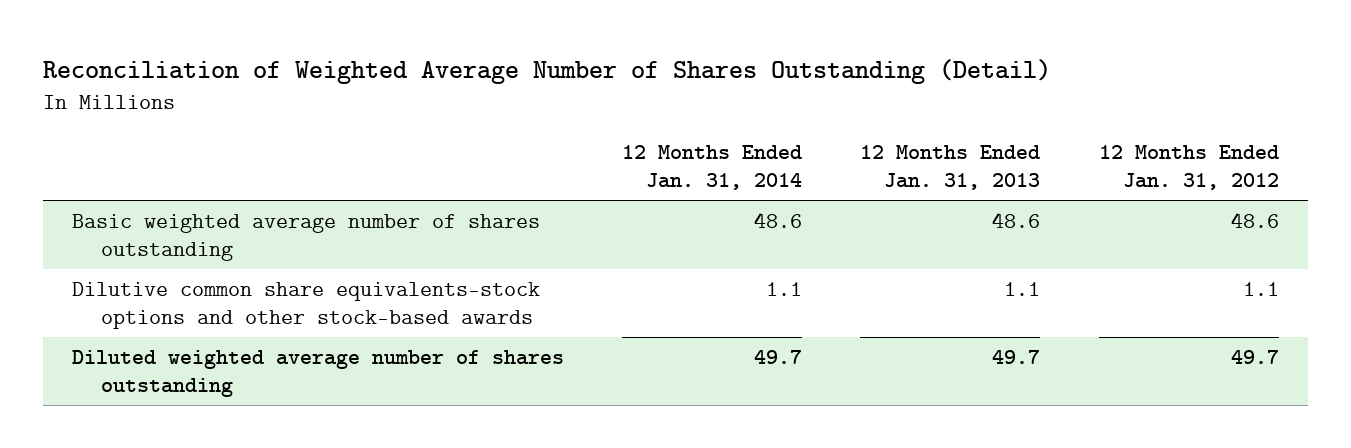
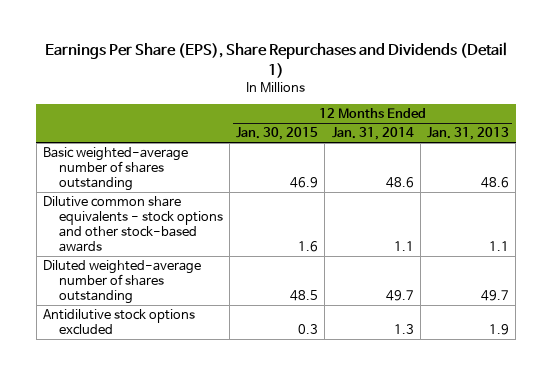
[42,59,1051,85] Reconciliation of Weighted Average Number of Shares Outstanding (Detail) -> [44,42,507,78] Earnings Per Share (EPS), Share Repurchases and Dividends (Detail 1)
[1098,145,1279,191] 12 Months Ended Jan. 31, 2012 -> none
none -> [236,127,319,141] Jan. 30, 2015
[71,214,540,261] Basic weighted average number of shares outstanding -> [42,147,188,192] Basic weighted-average number of shares outstanding
[71,282,540,329] Dilutive common share equivalents-stock options and other stock-based awards -> [42,196,223,253] Dilutive common share equivalents - stock options and other stock-based awards
[71,350,564,397] Diluted weighted average number of shares outstanding -> [42,260,201,305] Diluted weighted-average number of shares outstanding
none -> [42,309,195,336] Antidilutive stock options excluded

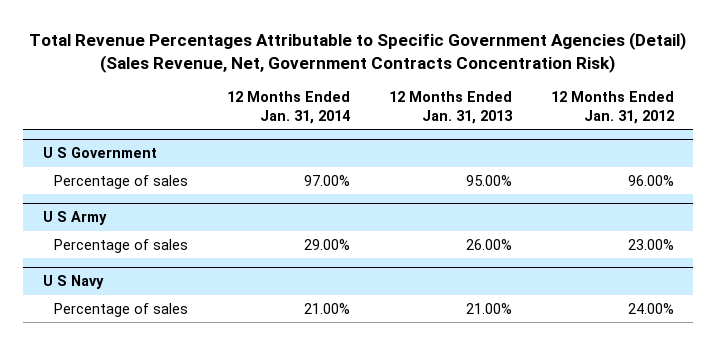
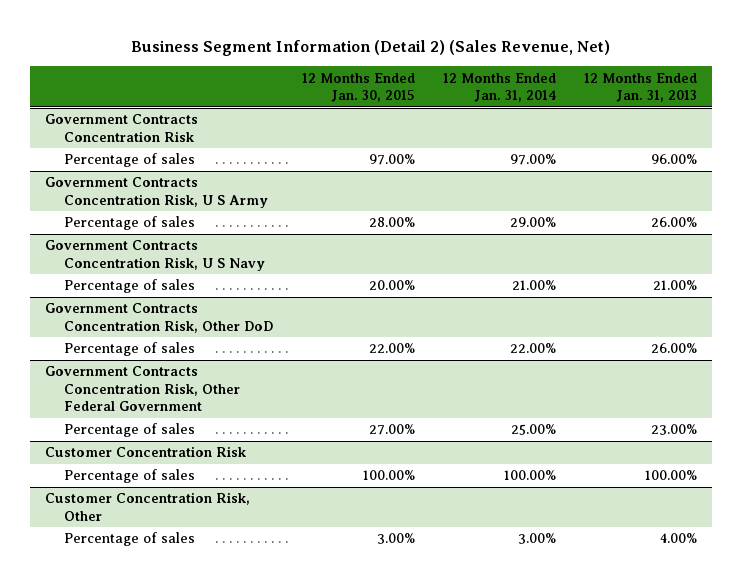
[29,31,687,73] Total Revenue Percentages Attributable to Specific Government Agencies (Detail) (Sales Revenue, Net, Government Contracts Concentration Risk) -> [130,40,610,57] Business Segment Information (Detail 2) (Sales Revenue, Net)
[550,91,674,124] 12 Months Ended Jan. 31, 2012 -> none
none -> [301,72,415,103] 12 Months Ended Jan. 30, 2015
[42,147,157,159] U S Government -> none
[42,211,107,226] U S Army -> none
none -> [44,114,198,142] Government Contracts Concentration Risk
[466,174,513,186] 95.00% -> [651,154,698,165] 96.00%
none -> [44,177,269,208] Government Contracts Concentration Risk, U S Army
[42,275,104,290] U S Navy -> none
none -> [44,240,266,271] Government Contracts Concentration Risk, U S Navy
none -> [44,303,274,333] Government Contracts Concentration Risk, Other DoD
none -> [64,342,196,357] Percentage of sales
none -> [44,366,241,412] Government Contracts Concentration Risk, Other Federal Government
none -> [64,423,196,438] Percentage of sales
none -> [44,446,247,458] Customer Concentration Risk
none -> [64,469,196,484] Percentage of sales
none -> [44,492,250,521] Customer Concentration Risk, Other
none -> [64,532,196,547] Percentage of sales

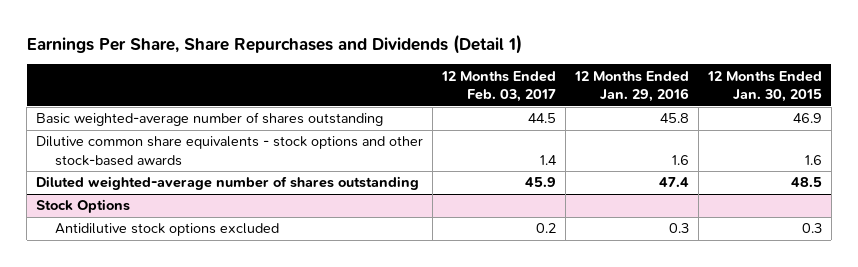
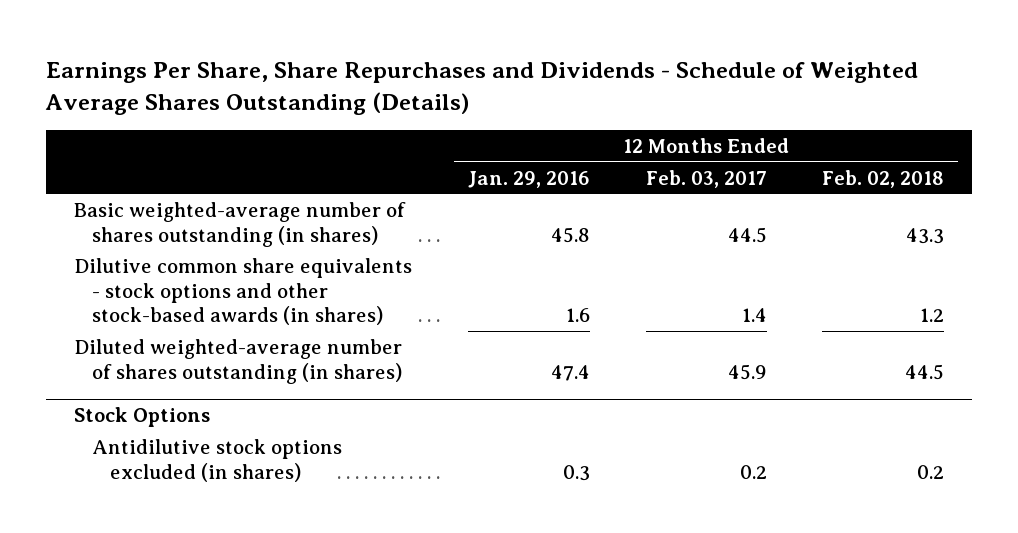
[26,33,522,54] Earnings Per Share, Share Repurchases and Dividends (Detail 1) -> [45,62,919,115] Earnings Per Share, Share Repurchases and Dividends - Schedule of Weighted Average Shares Outstanding (Details)
[706,70,822,103] 12 Months Ended Jan. 30, 2015 -> none
none -> [822,169,945,188] Feb. 02, 2018
[36,112,384,127] Basic weighted-average number of shares outstanding -> [74,201,407,247] Basic weighted-average number of shares outstanding (in shares)
[36,136,424,166] Dilutive common share equivalents - stock options and other stock-based awards -> [74,257,413,326] Dilutive common share equivalents - stock options and other stock-based awards (in shares)
[36,176,420,191] Diluted weighted-average number of shares outstanding -> [74,338,403,384] Diluted weighted-average number of shares outstanding (in shares)
[55,223,280,237] Antidilutive stock options excluded -> [92,438,343,482] Antidilutive stock options excluded (in shares)

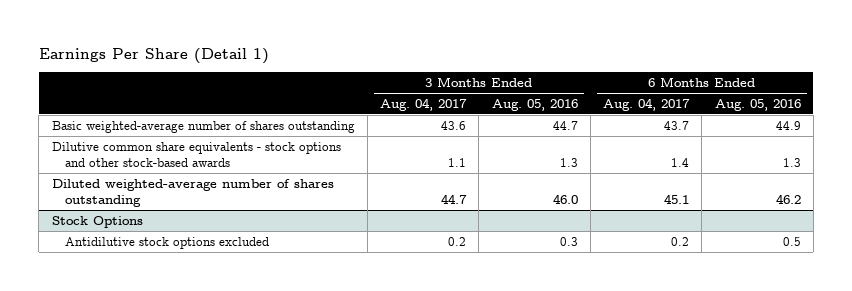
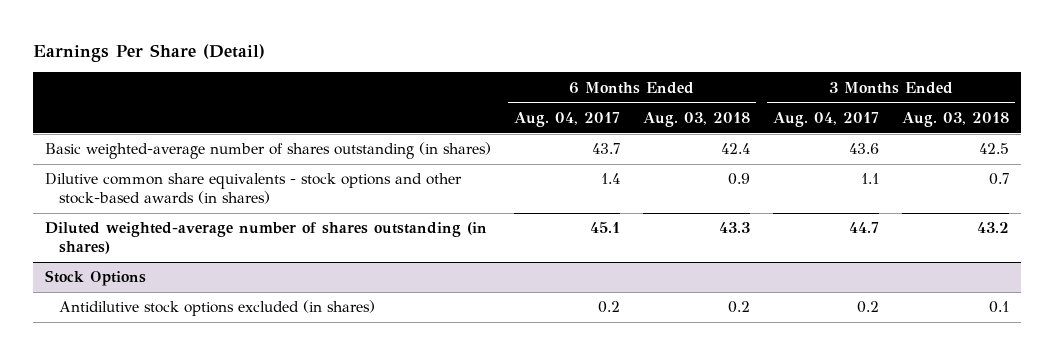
[38,48,269,65] Earnings Per Share (Detail 1) -> [33,43,266,62] Earnings Per Share (Detail)
[491,99,578,112] Aug. 05, 2016 -> none
[714,99,801,112] Aug. 05, 2016 -> none
none -> [642,111,750,127] Aug. 03, 2018
none -> [902,111,1010,127] Aug. 03, 2018
[51,120,355,133] Basic weighted-average number of shares outstanding -> [44,142,491,160] Basic weighted-average number of shares outstanding (in shares)
[51,141,341,168] Dilutive common share equivalents - stock options and other stock-based awards -> [44,173,462,205] Dilutive common share equivalents - stock options and other stock-based awards (in shares)
[51,178,334,208] Diluted weighted-average number of shares outstanding -> [44,222,487,255] Diluted weighted-average number of shares outstanding (in shares)
[65,236,270,249] Antidilutive stock options excluded -> [58,300,375,317] Antidilutive stock options excluded (in shares)

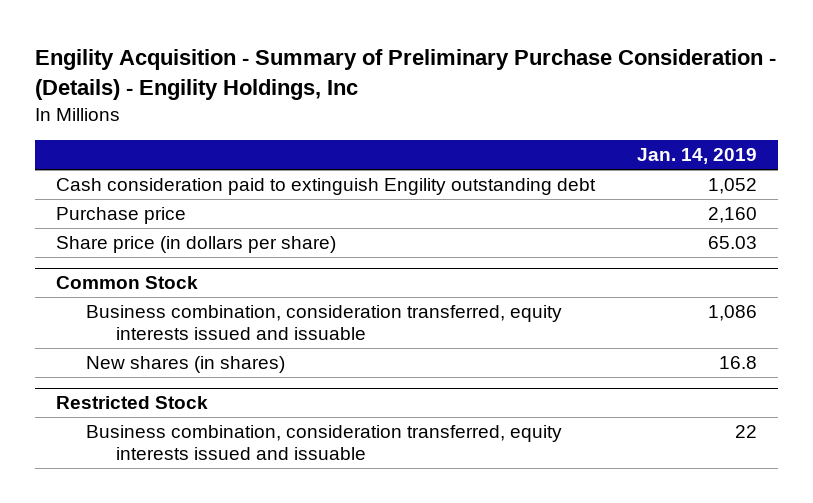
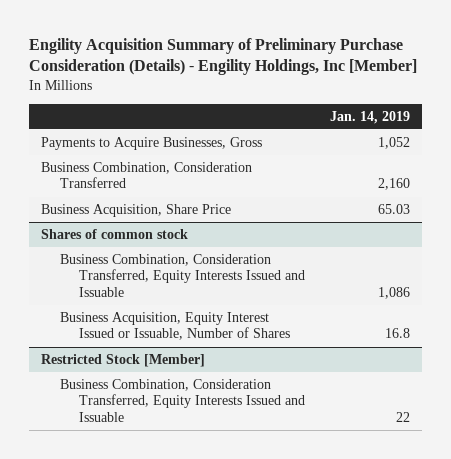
[35,49,777,100] Engility Acquisition - Summary of Preliminary Purchase Consideration - (Details) - Engility Holdings, Inc -> [28,37,417,76] Engility Acquisition Summary of Preliminary Purchase Consideration (Details) - Engility Holdings, Inc [Member]
[56,178,597,196] Cash consideration paid to extinguish Engility outstanding debt -> [40,137,262,151] Payments to Acquire Businesses, Gross
[56,207,187,225] Purchase price -> [40,162,252,189] Business Combination, Consideration Transferred
[56,236,337,254] Share price (in dollars per share) -> [40,204,231,218] Business Acquisition, Share Price
[56,276,199,290] Common Stock -> [40,229,188,240] Shares of common stock
[86,305,563,341] Business combination, consideration transferred, equity interests issued and issuable -> [59,254,305,297] Business Combination, Consideration Transferred, Equity Interests Issued and Issuable
[86,356,286,374] New shares (in shares) -> [59,312,290,341] Business Acquisition, Equity Interest Issued or Issuable, Number of Shares
[56,396,209,410] Restricted Stock -> [40,354,205,368] Restricted Stock [Member]
[86,425,563,461] Business combination, consideration transferred, equity interests issued and issuable -> [59,379,305,422] Business Combination, Consideration Transferred, Equity Interests Issued and Issuable

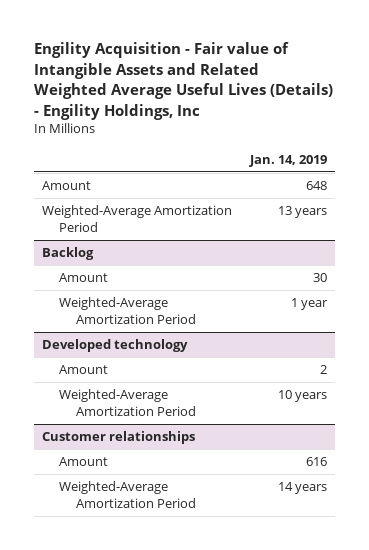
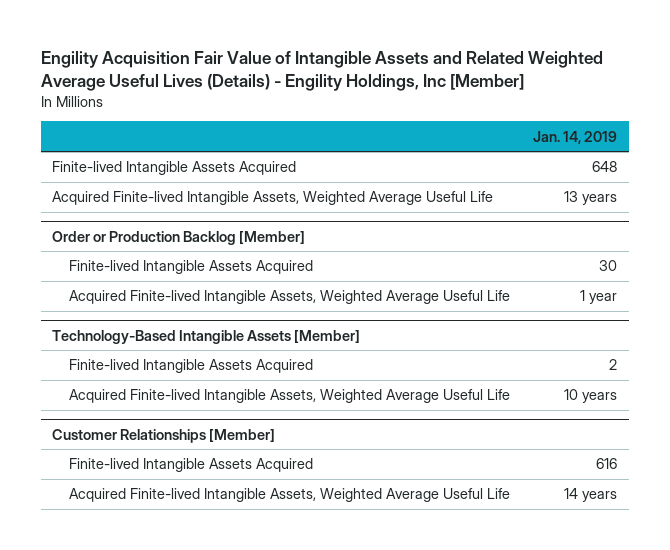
[33,42,333,120] Engility Acquisition - Fair value of Intangible Assets and Related Weighted Average Useful Lives (Details) - Engility Holdings, Inc -> [40,50,603,91] Engility Acquisition Fair Value of Intangible Assets and Related Weighted Average Useful Lives (Details) - Engility Holdings, Inc [Member]
[42,181,92,191] Amount -> [52,161,297,176] Finite-lived Intangible Assets Acquired
[42,205,233,233] Weighted-Average Amortization Period -> [52,191,494,206] Acquired Finite-lived Intangible Assets, Weighted Average Useful Life
[42,247,95,261] Backlog -> [52,230,306,245] Order or Production Backlog [Member]
[59,273,109,283] Amount -> [69,260,314,275] Finite-lived Intangible Assets Acquired
[59,297,197,325] Weighted-Average Amortization Period -> [69,290,511,305] Acquired Finite-lived Intangible Assets, Weighted Average Useful Life
[42,339,189,353] Developed technology -> [52,329,361,344] Technology-Based Intangible Assets [Member]
[59,365,109,375] Amount -> [69,359,314,374] Finite-lived Intangible Assets Acquired
[59,389,197,417] Weighted-Average Amortization Period -> [69,389,511,404] Acquired Finite-lived Intangible Assets, Weighted Average Useful Life
[42,431,196,445] Customer relationships -> [52,428,276,443] Customer Relationships [Member]
[59,457,109,467] Amount -> [69,458,314,473] Finite-lived Intangible Assets Acquired
[59,481,197,509] Weighted-Average Amortization Period -> [69,488,511,503] Acquired Finite-lived Intangible Assets, Weighted Average Useful Life

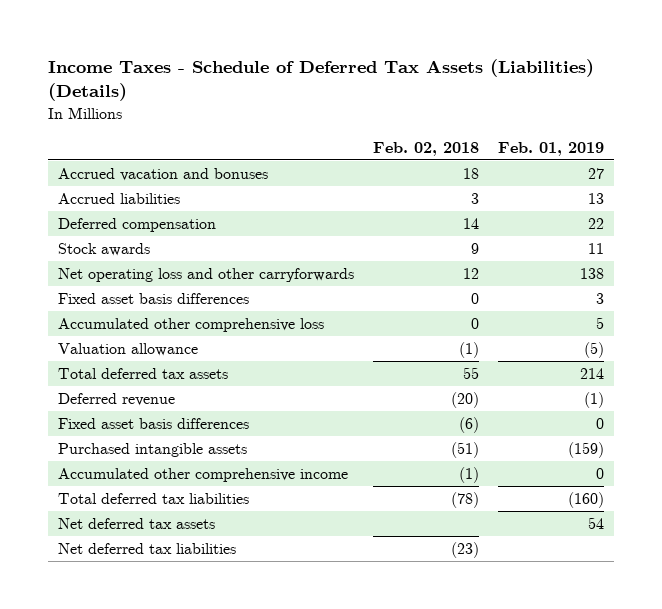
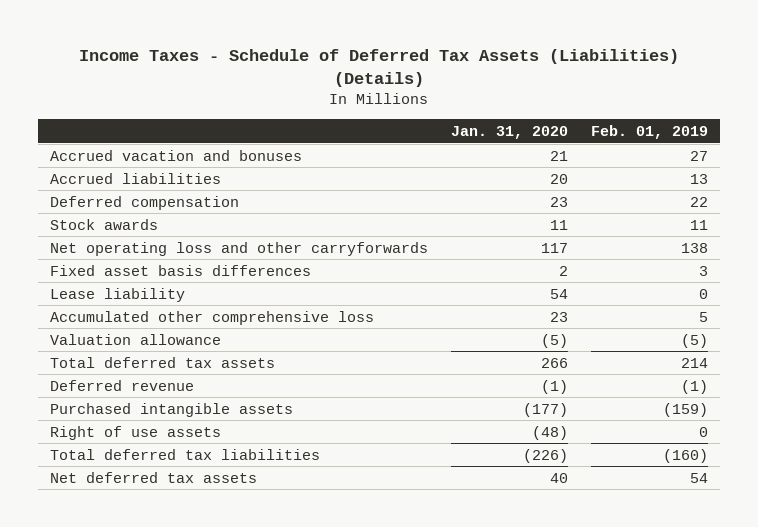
[372,141,479,156] Feb. 02, 2018 -> none
none -> [450,125,568,139] Jan. 31, 2020
none -> [49,287,185,302] Lease liability
[57,418,249,430] Fixed asset basis differences -> none
[57,468,348,483] Accumulated other comprehensive income -> none
none -> [49,425,221,440] Right of use assets
[57,543,236,555] Net deferred tax liabilities -> none

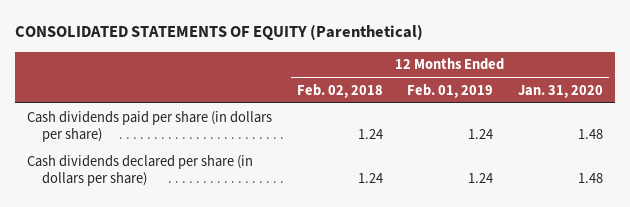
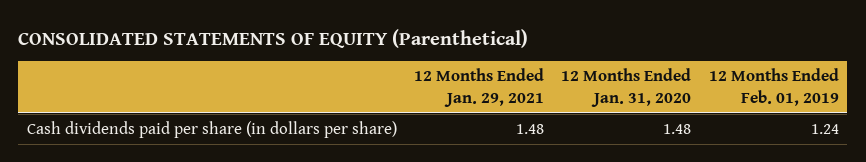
[296,83,383,98] Feb. 02, 2018 -> none
none -> [414,68,545,107] 12 Months Ended Jan. 29, 2021
[27,154,254,187] Cash dividends declared per share (in dollars per share) -> none

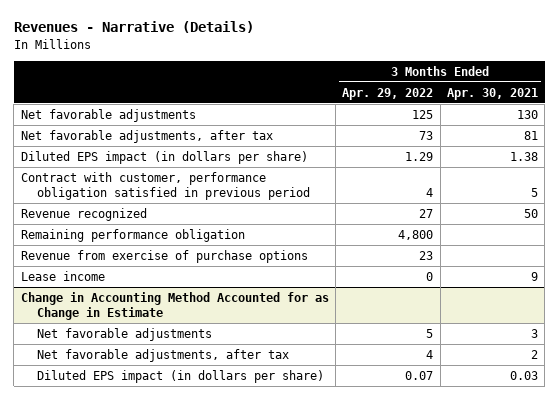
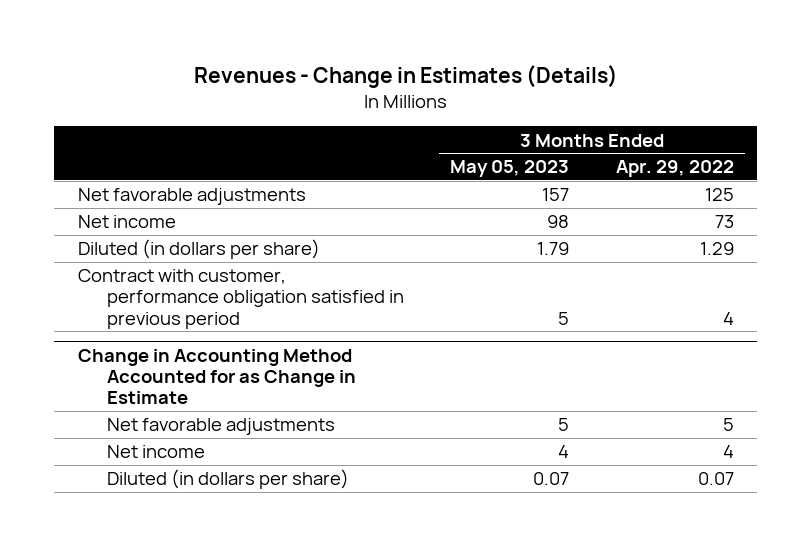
[13,21,254,34] Revenues - Narrative (Details) -> [193,65,618,89] Revenues - Change in Estimates (Details)
[447,87,539,100] Apr. 30, 2021 -> none
none -> [450,160,570,178] May 05, 2023
[20,129,273,143] Net favorable adjustments, after tax -> [77,215,176,229] Net income
[20,150,308,164] Diluted EPS impact (in dollars per share) -> [77,239,320,260] Diluted (in dollars per share)
[20,207,147,221] Revenue recognized -> none
[20,228,245,242] Remaining performance obligation -> none
[20,249,308,263] Revenue from exercise of purchase options -> none
[20,270,105,281] Lease income -> none
[37,348,290,362] Net favorable adjustments, after tax -> [106,445,205,459] Net income
[37,369,325,383] Diluted EPS impact (in dollars per share) -> [106,469,349,490] Diluted (in dollars per share)

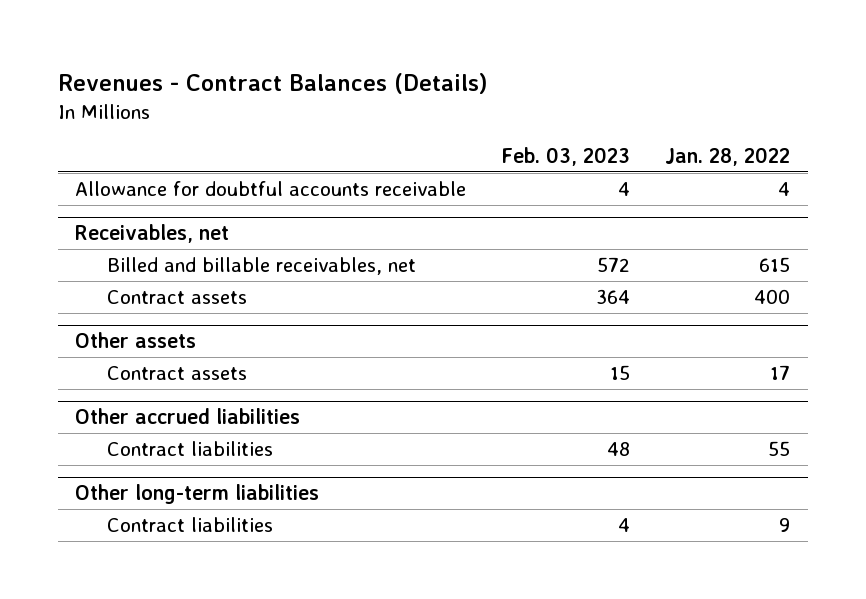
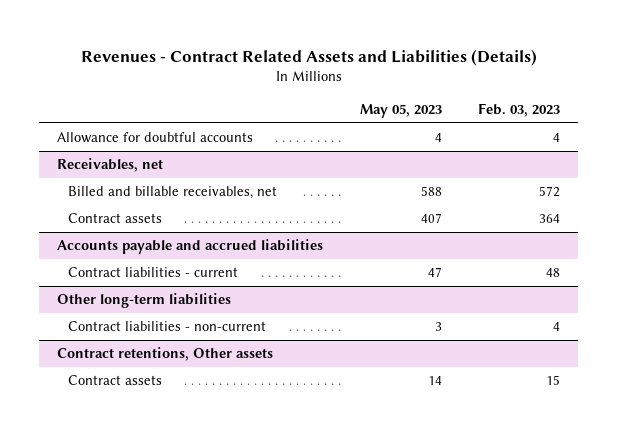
[58,72,489,94] Revenues - Contract Balances (Details) -> [80,48,537,66] Revenues - Contract Related Assets and Liabilities (Details)
[665,147,791,167] Jan. 28, 2022 -> none
none -> [359,103,442,118] May 05, 2023
[75,181,467,197] Allowance for doubtful accounts receivable -> [57,132,254,144] Allowance for doubtful accounts
[75,332,197,349] Other assets -> none
[107,366,248,381] Contract assets -> none
[75,408,301,425] Other accrued liabilities -> none
none -> [57,239,324,255] Accounts payable and accrued liabilities
[107,441,274,457] Contract liabilities -> [67,267,238,278] Contract liabilities - current
[107,517,274,533] Contract liabilities -> [67,321,266,332] Contract liabilities - non-current
none -> [57,347,274,362] Contract retentions, Other assets
none -> [67,375,162,386] Contract assets

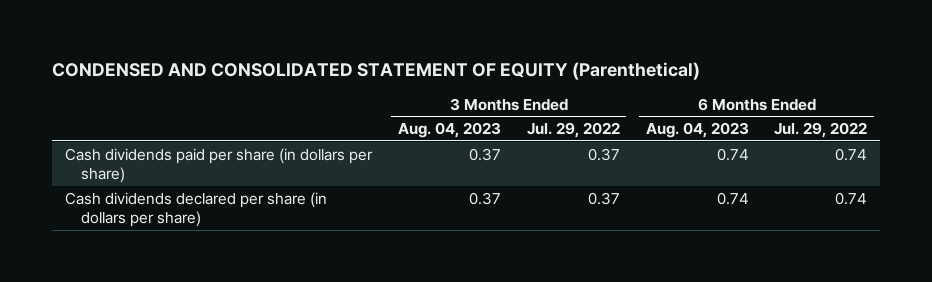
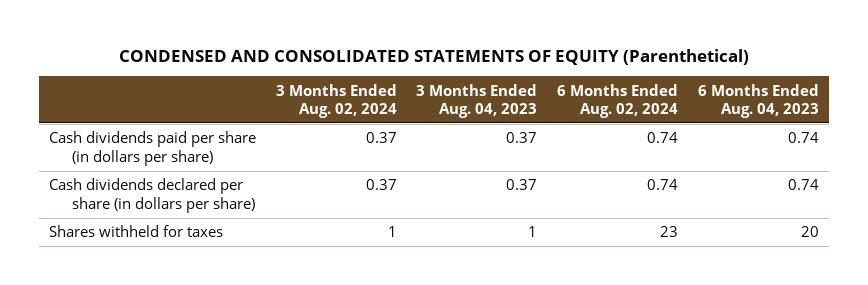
[51,62,700,81] CONDENSED AND CONSOLIDATED STATEMENT OF EQUITY (Parenthetical) -> [118,48,749,65] CONDENSED AND CONSOLIDATED STATEMENTS OF EQUITY (Parenthetical)
[526,122,620,139] Jul. 29, 2022 -> none
[774,122,868,139] Jul. 29, 2022 -> none
none -> [275,83,397,118] 3 Months Ended Aug. 02, 2024
none -> [557,83,679,118] 6 Months Ended Aug. 02, 2024
none -> [49,225,224,238] Shares withheld for taxes

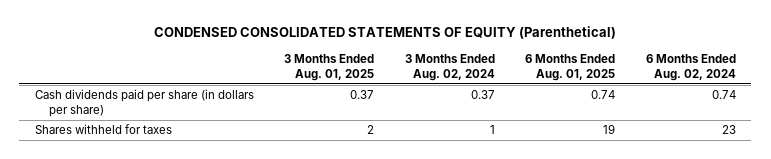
[118,48,749,65] CONDENSED AND CONSOLIDATED STATEMENTS OF EQUITY (Parenthetical) -> [154,26,617,40] CONDENSED CONSOLIDATED STATEMENTS OF EQUITY (Parenthetical)
[416,83,538,118] 3 Months Ended Aug. 04, 2023 -> none
[697,83,819,118] 6 Months Ended Aug. 04, 2023 -> none
none -> [284,54,375,81] 3 Months Ended Aug. 01, 2025
none -> [525,54,616,81] 6 Months Ended Aug. 01, 2025
[49,178,255,213] Cash dividends declared per share (in dollars per share) -> none

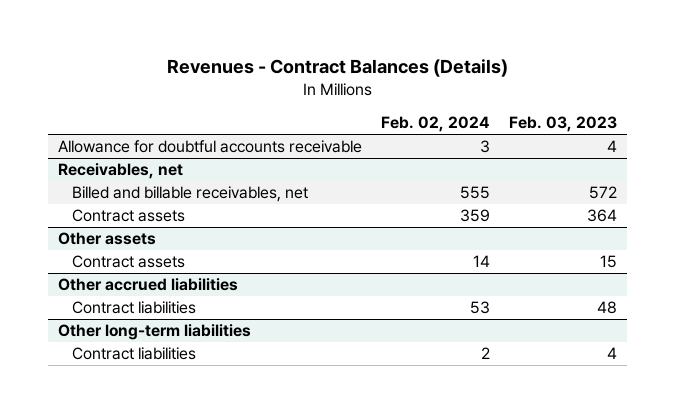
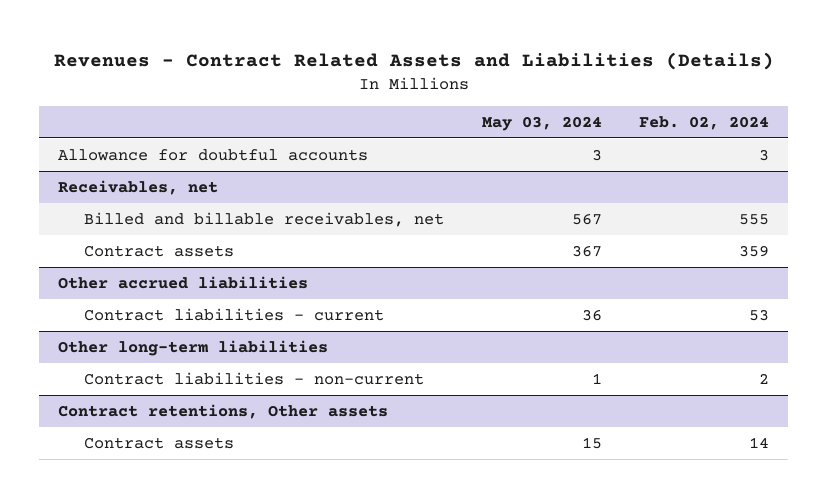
[166,59,508,78] Revenues - Contract Balances (Details) -> [53,51,774,70] Revenues - Contract Related Assets and Liabilities (Details)
[509,116,618,133] Feb. 03, 2023 -> none
none -> [481,115,602,131] May 03, 2024
[57,140,362,154] Allowance for doubtful accounts receivable -> [57,148,368,161] Allowance for doubtful accounts
[57,232,156,246] Other assets -> none
[72,255,186,269] Contract assets -> none
[72,301,197,315] Contract liabilities -> [83,307,384,321] Contract liabilities - current
[72,347,197,361] Contract liabilities -> [83,371,424,385] Contract liabilities - non-current
none -> [57,403,388,419] Contract retentions, Other assets
none -> [83,436,234,449] Contract assets

